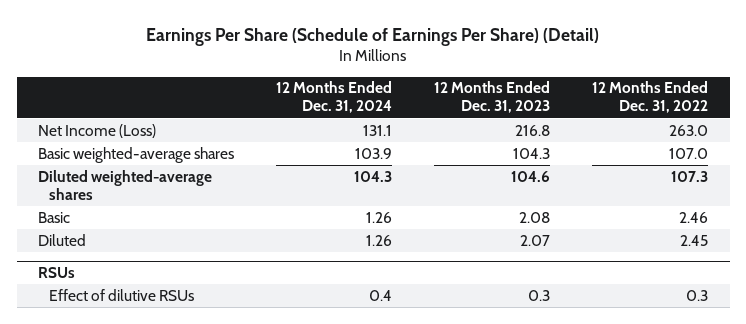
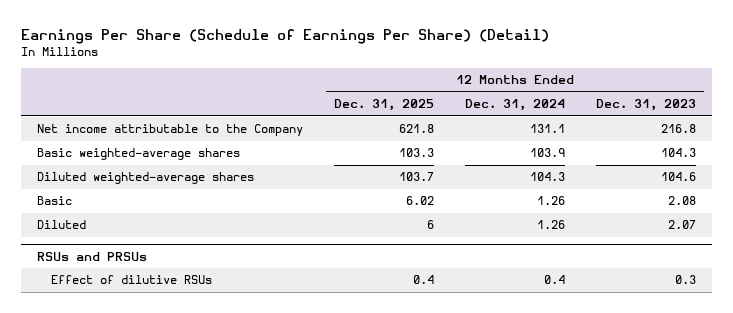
[592,81,709,114] 12 Months Ended Dec. 31, 2022 -> none
none -> [333,99,434,112] Dec. 31, 2025
[37,123,156,138] Net Income (Loss) -> [36,124,303,137] Net income attributable to the Company
[37,266,75,278] RSUs -> none
none -> [36,251,147,261] RSUs and PRSUs

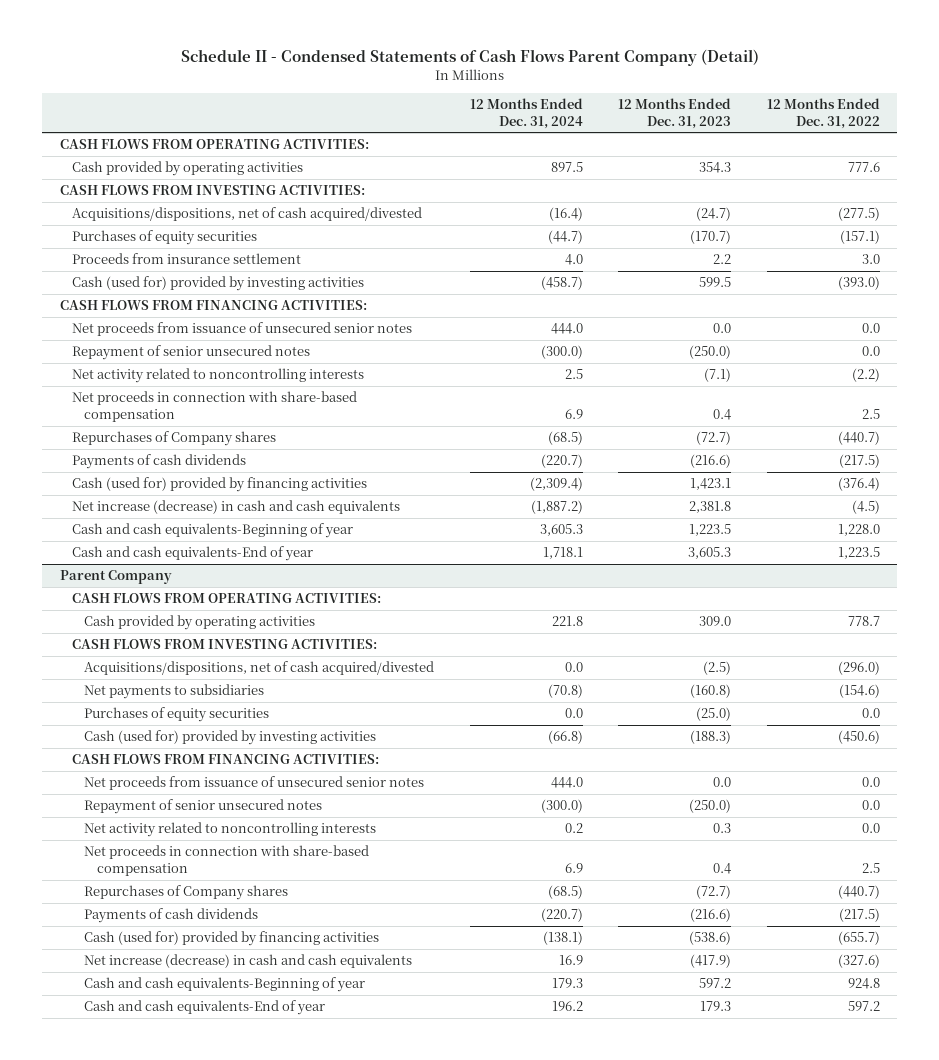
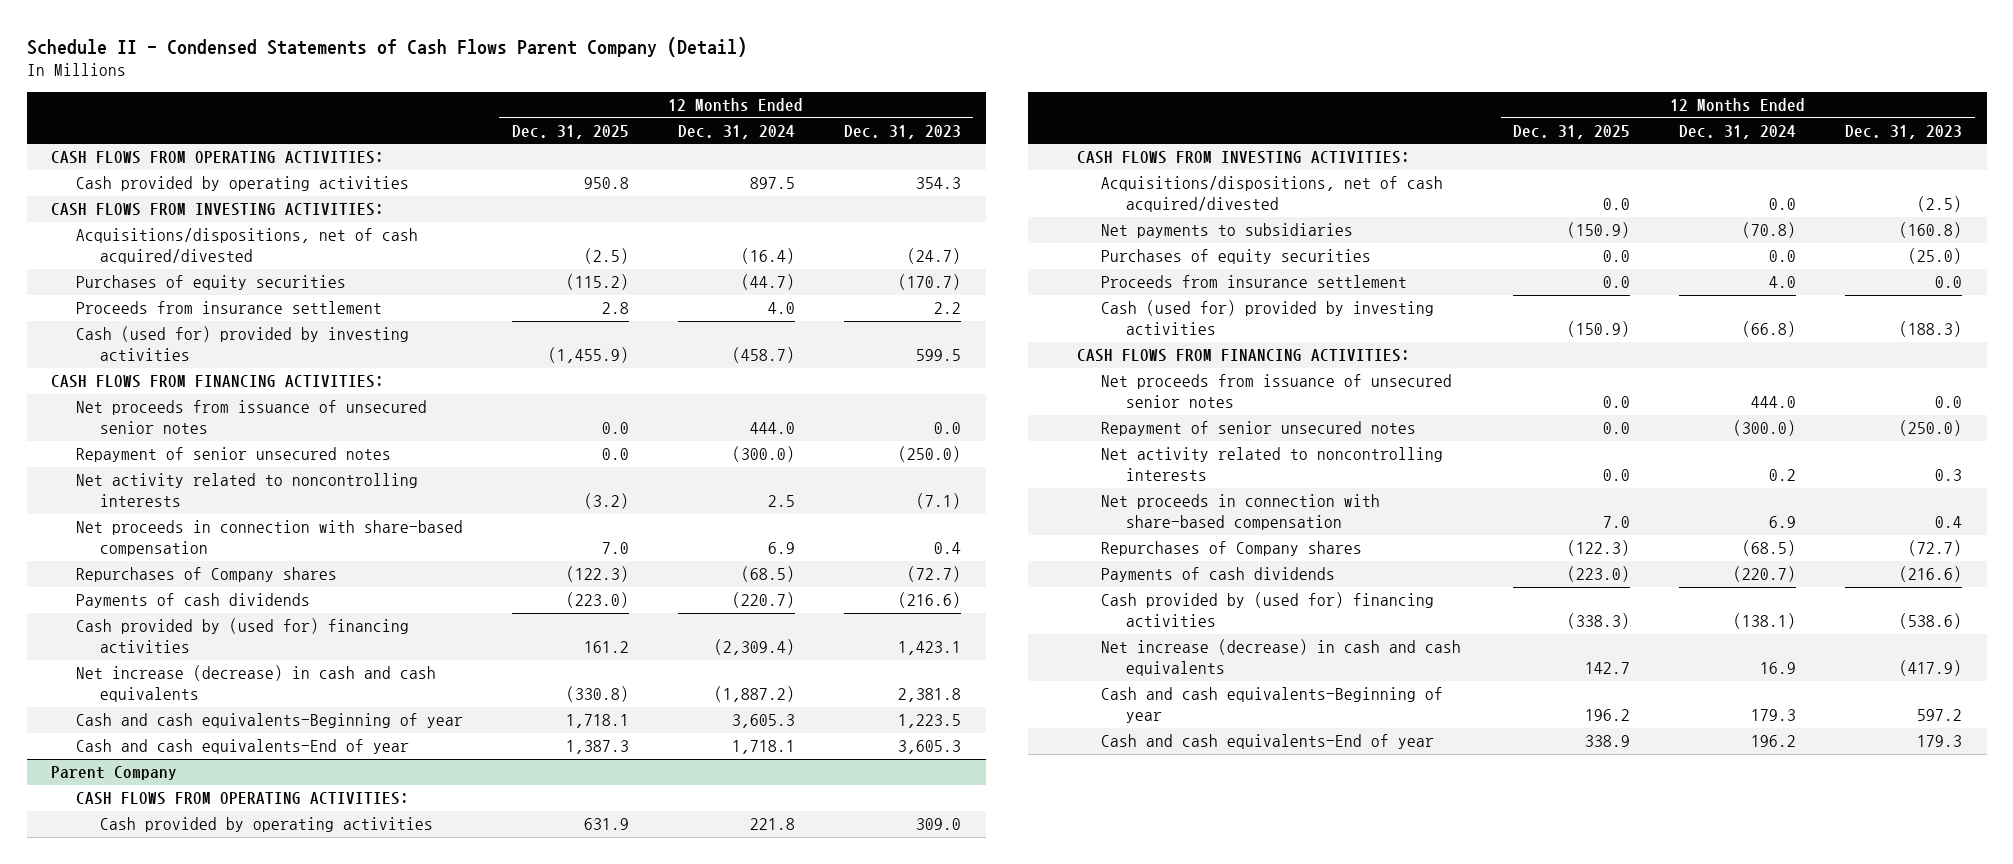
[766,97,880,129] 12 Months Ended Dec. 31, 2022 -> none
none -> [511,124,629,139] Dec. 31, 2025
[72,477,368,493] Cash (used for) provided by financing activities -> [75,618,409,654] Cash provided by (used for) financing activities
none -> [1101,275,1408,289] Proceeds from insurance settlement
[84,931,380,947] Cash (used for) provided by financing activities -> [1101,592,1435,628] Cash provided by (used for) financing activities

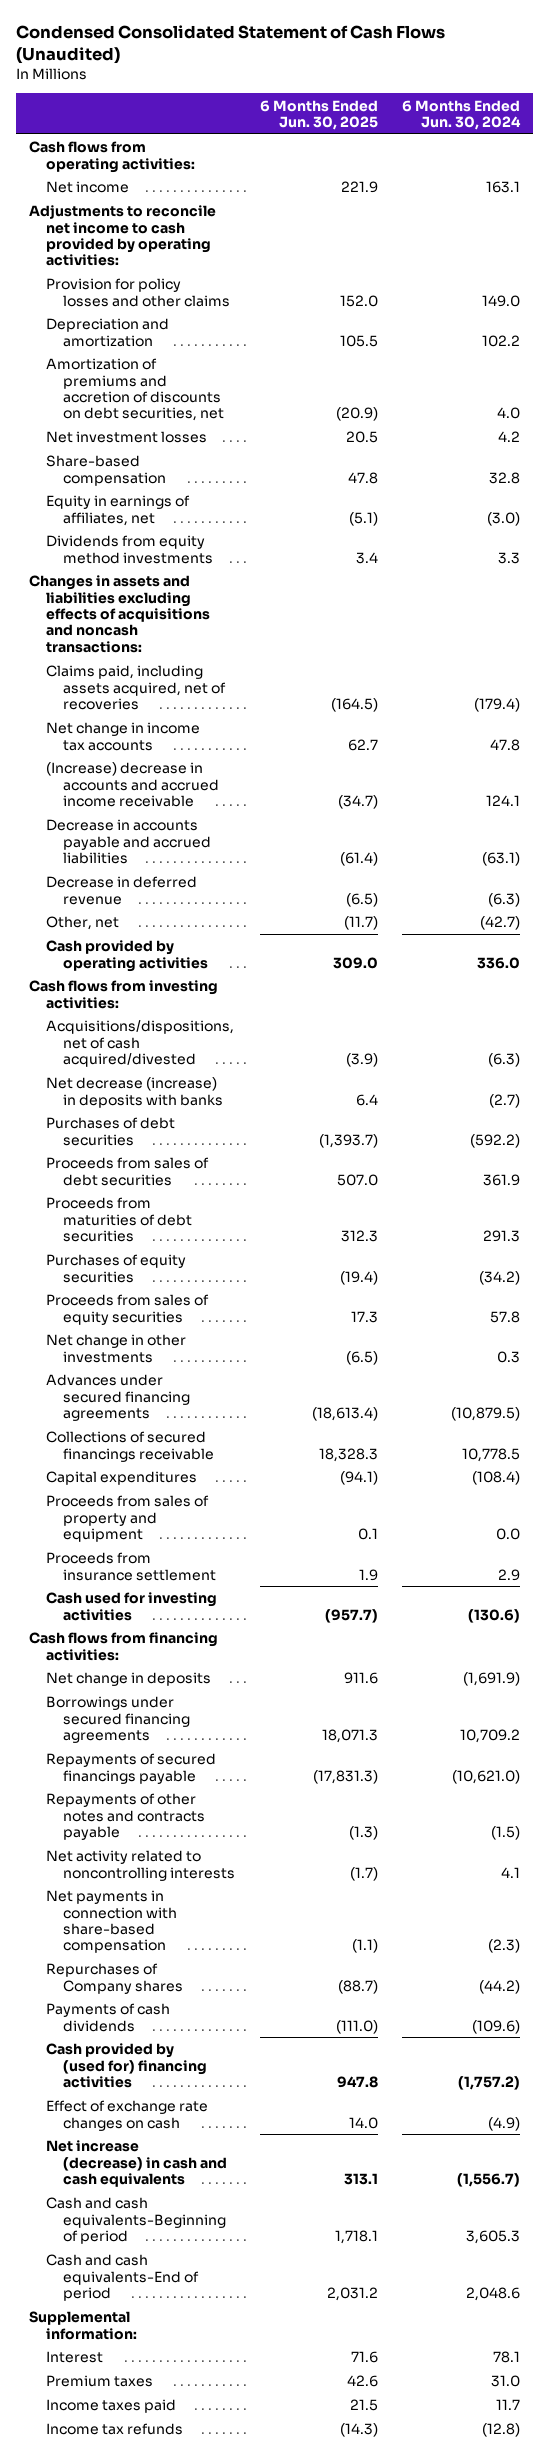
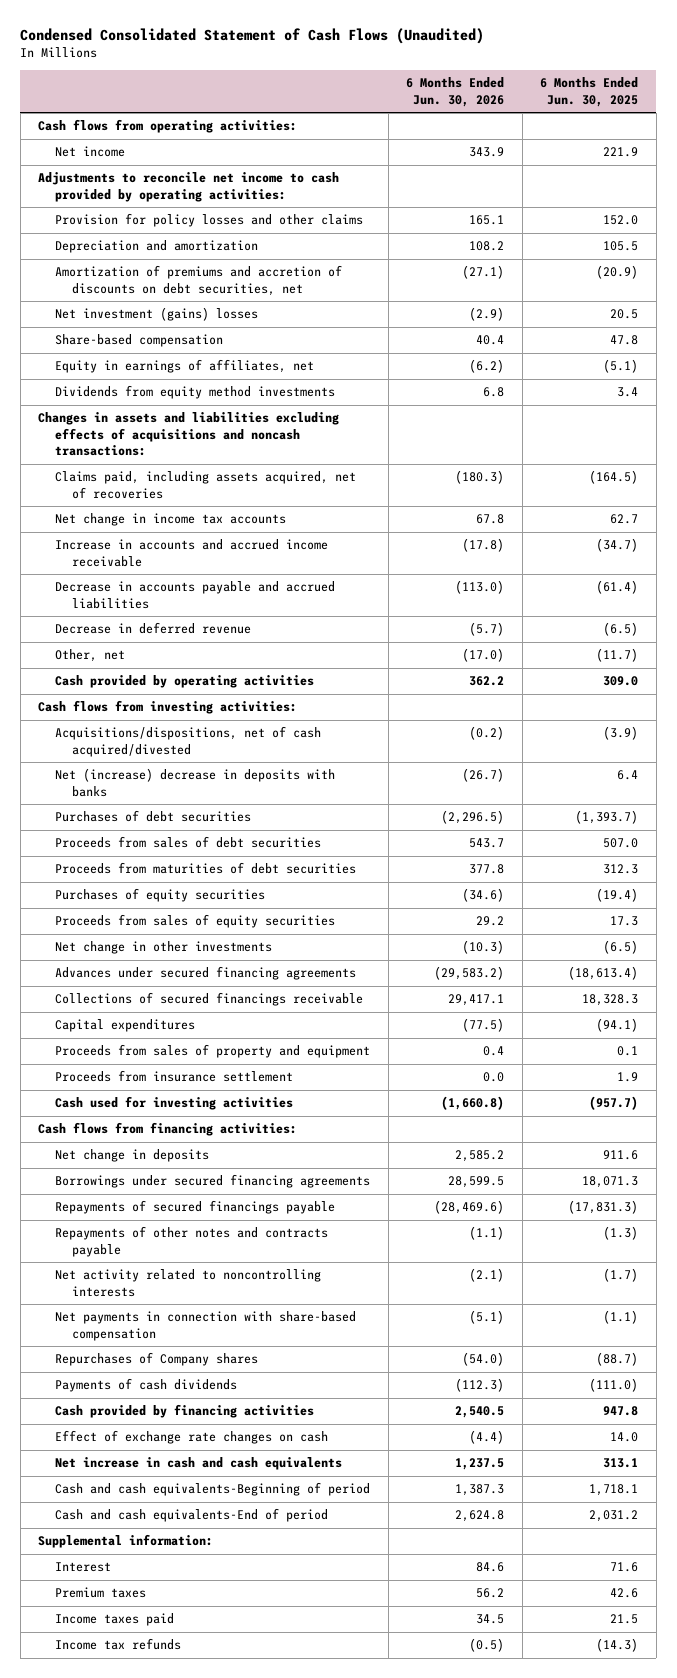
[402,99,522,130] 6 Months Ended Jun. 30, 2024 -> none
none -> [406,77,505,107] 6 Months Ended Jun. 30, 2026
[45,431,207,444] Net investment losses -> [55,307,259,322] Net investment (gains) losses
[45,762,219,807] (Increase) decrease in accounts and accrued income receivable -> [55,539,329,567] Increase in accounts and accrued income receivable
[45,1077,223,1108] Net decrease (increase) in deposits with banks -> [55,768,336,797] Net (increase) decrease in deposits with banks
[45,2043,207,2088] Cash provided by (used for) financing activities -> [55,1404,315,1419] Cash provided by financing activities
[45,2140,227,2187] Net increase (decrease) in cash and cash equivalents -> [55,1457,343,1471] Net increase in cash and cash equivalents

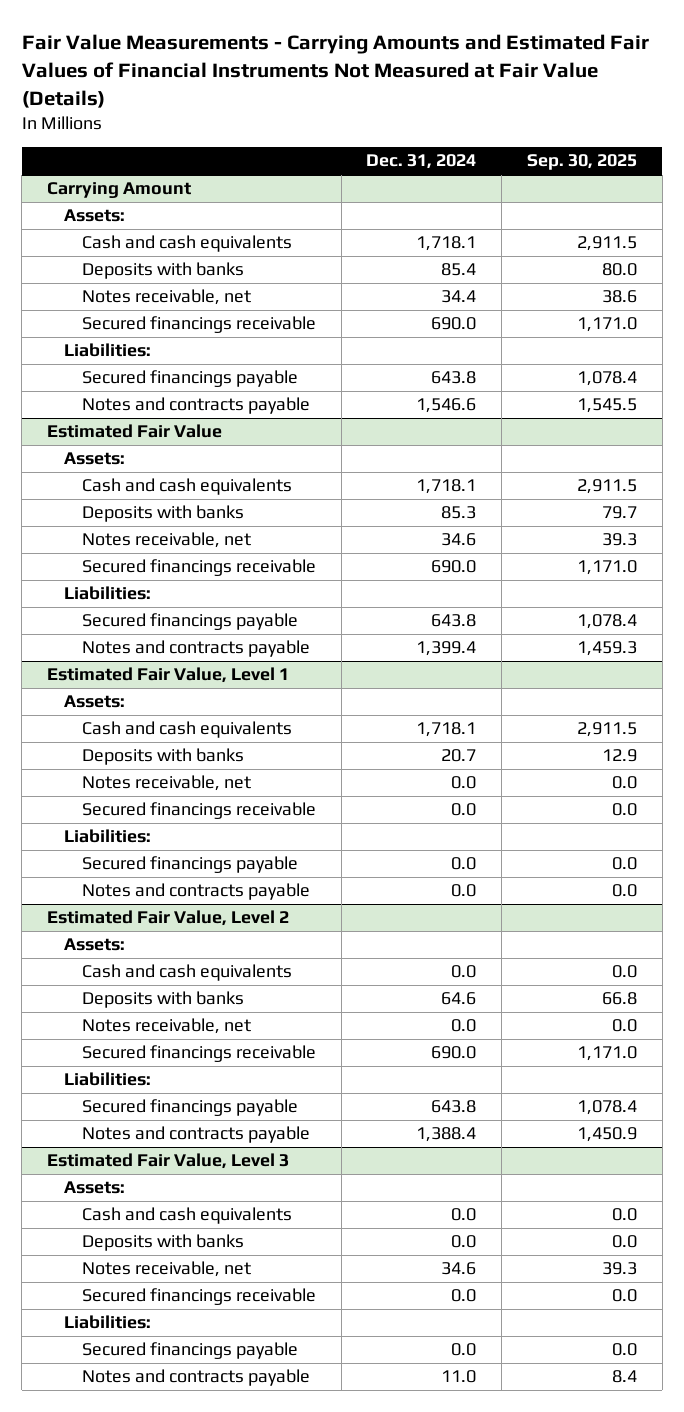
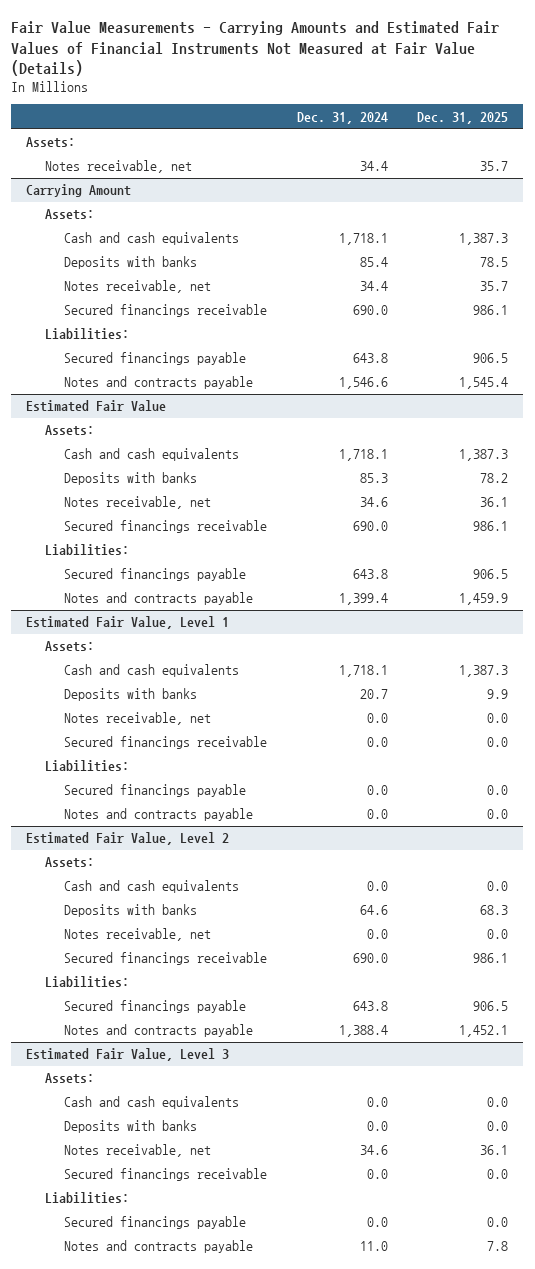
[526,154,637,171] Sep. 30, 2025 -> none
none -> [417,111,509,124] Dec. 31, 2025
none -> [26,137,76,149] Assets:
none -> [45,160,193,174] Notes receivable, net

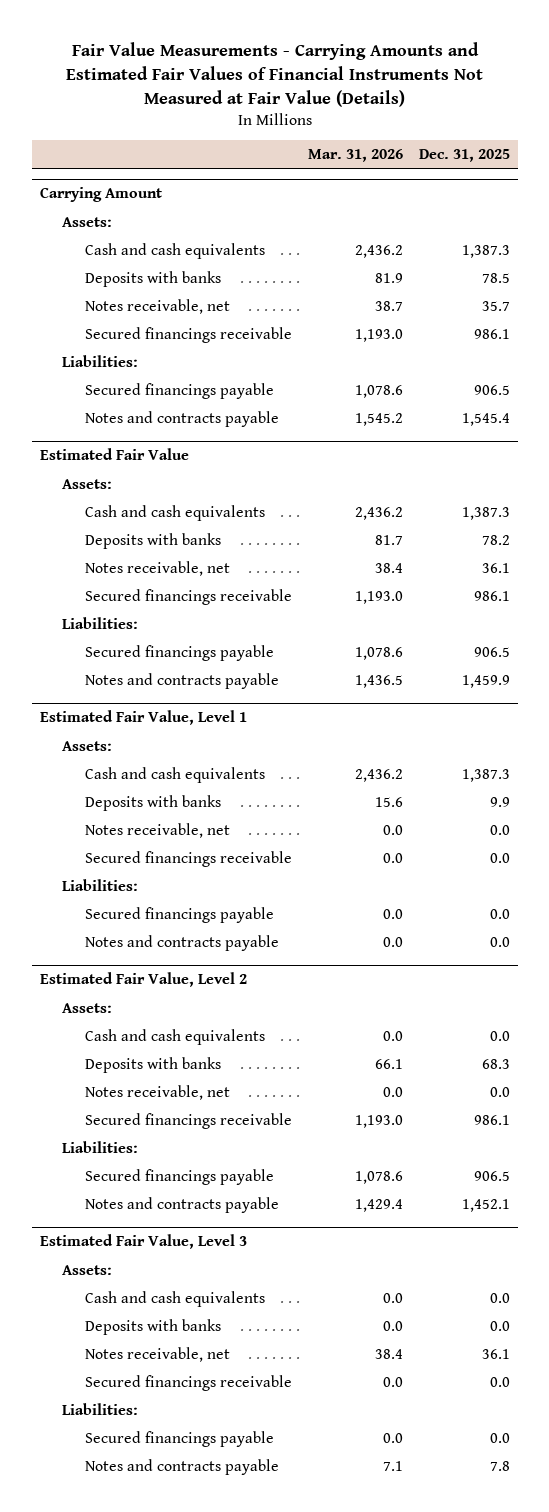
[296,111,388,124] Dec. 31, 2024 -> none
none -> [307,149,403,163] Mar. 31, 2026
[26,137,76,149] Assets: -> none
[45,160,193,174] Notes receivable, net -> none

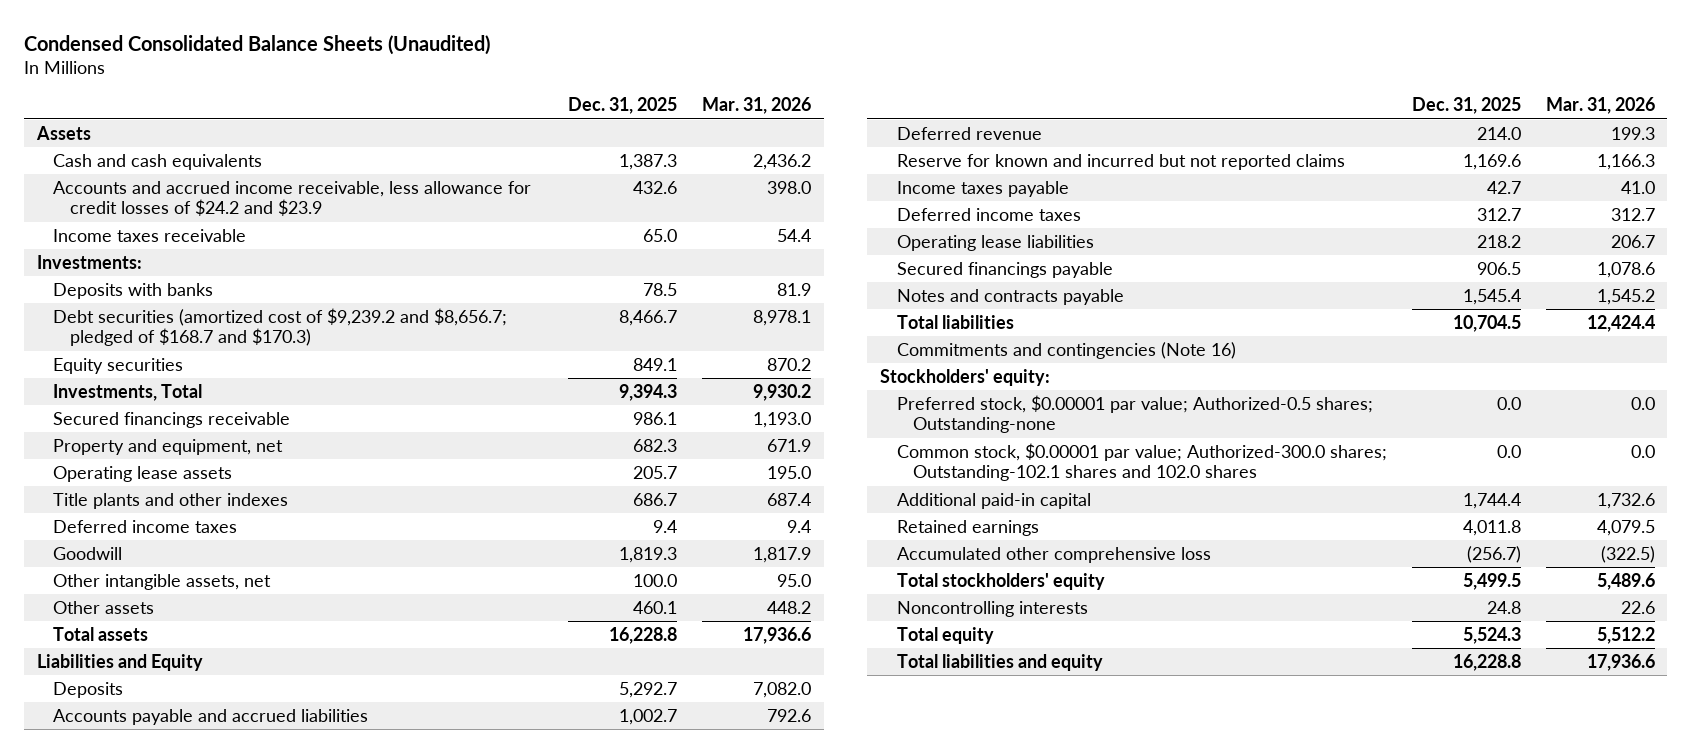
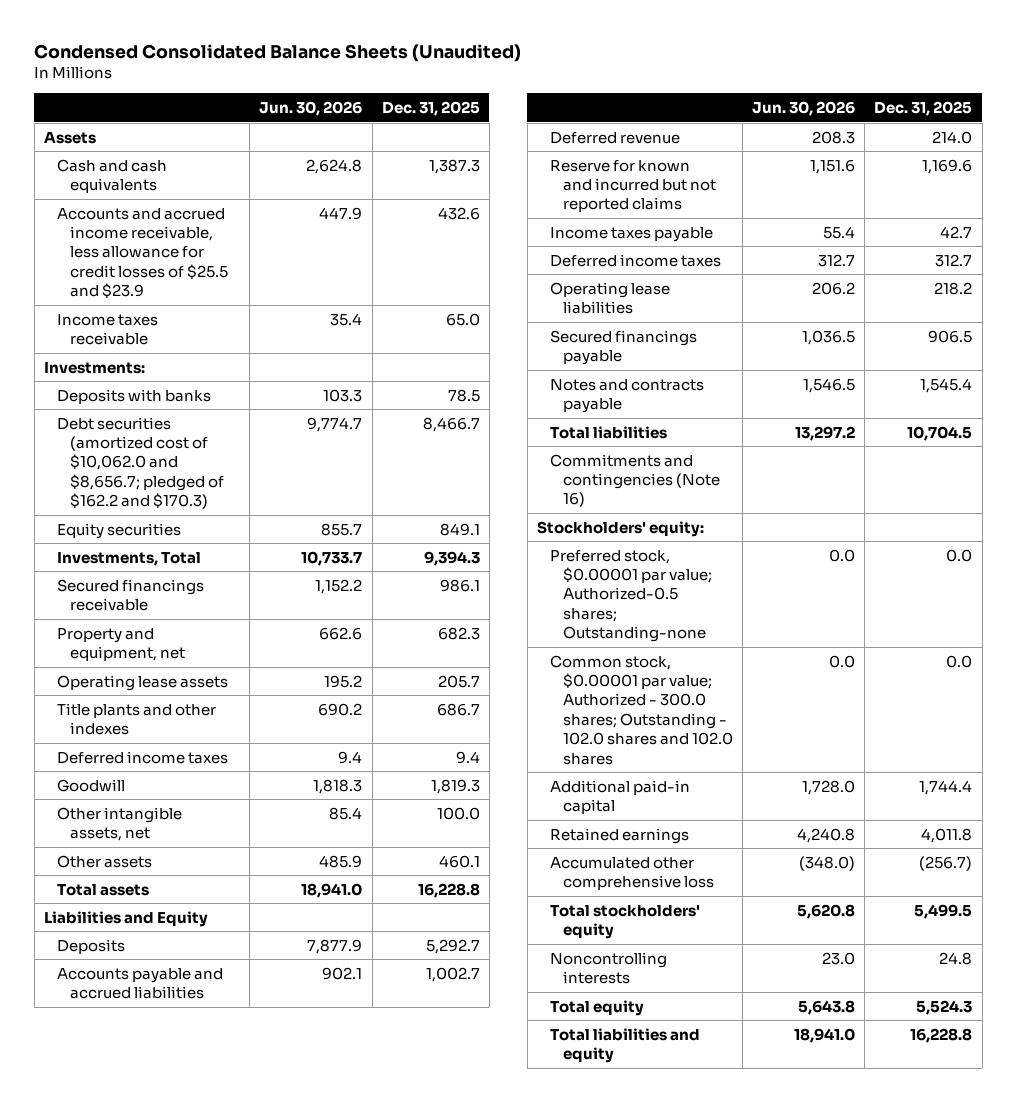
[702,97,812,115] Mar. 31, 2026 -> none
none -> [259,101,363,117] Jun. 30, 2026
[53,180,532,217] Accounts and accrued income receivable, less allowance for credit losses of $24.2 and $23.9 -> [57,207,229,299] Accounts and accrued income receivable, less allowance for credit losses of $25.5 and $23.9
[53,307,508,347] Debt securities (amortized cost of $9,239.2 and $8,656.7; pledged of $168.7 and $170.3) -> [57,416,225,510] Debt securities (amortized cost of $10,062.0 and $8,656.7; pledged of $162.2 and $170.3)
[896,442,1387,482] Common stock, $0.00001 par value; Authorized-300.0 shares; Outstanding-102.1 shares and 102.0 shares -> [549,654,734,765] Common stock, $0.00001 par value; Authorized - 300.0 shares; Outstanding - 102.0 shares and 102.0 shares

